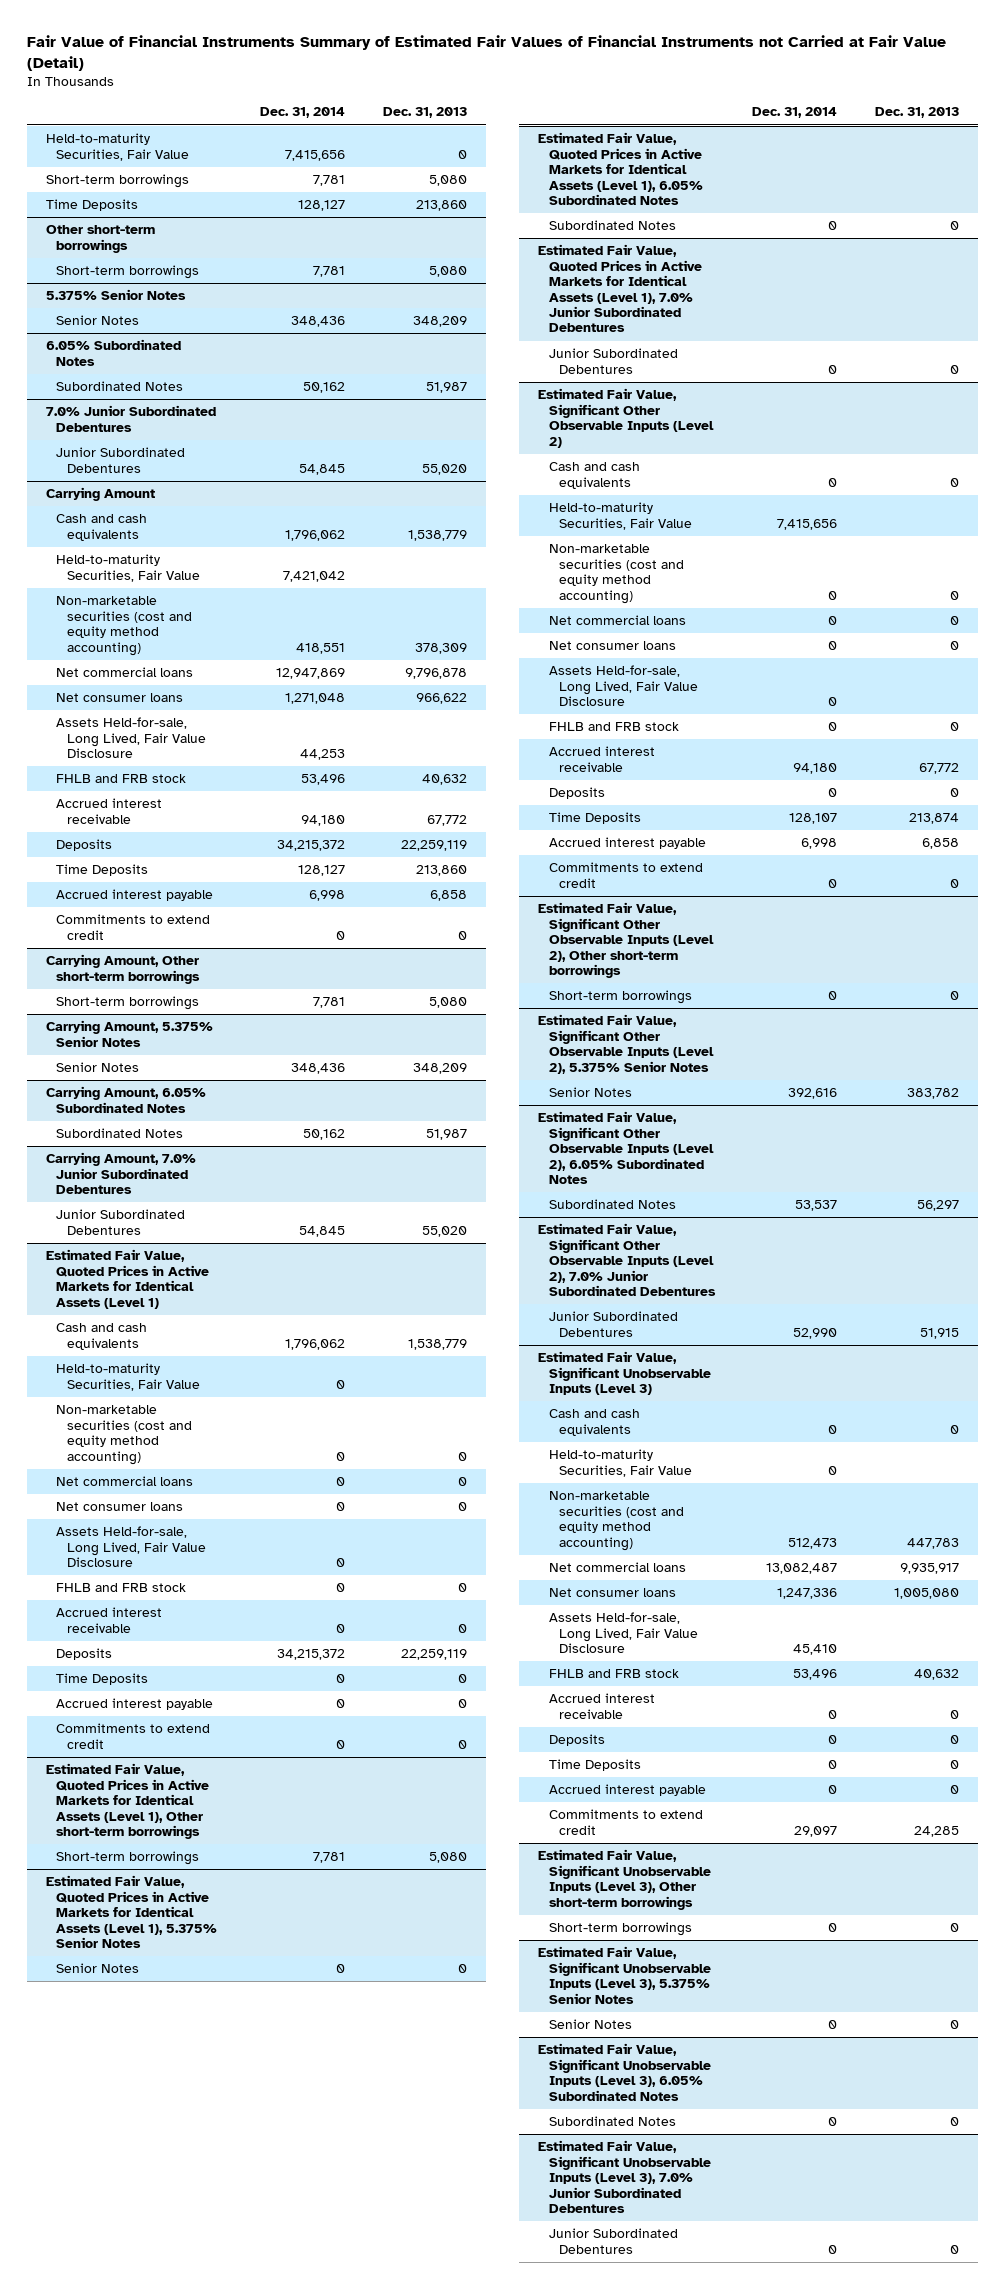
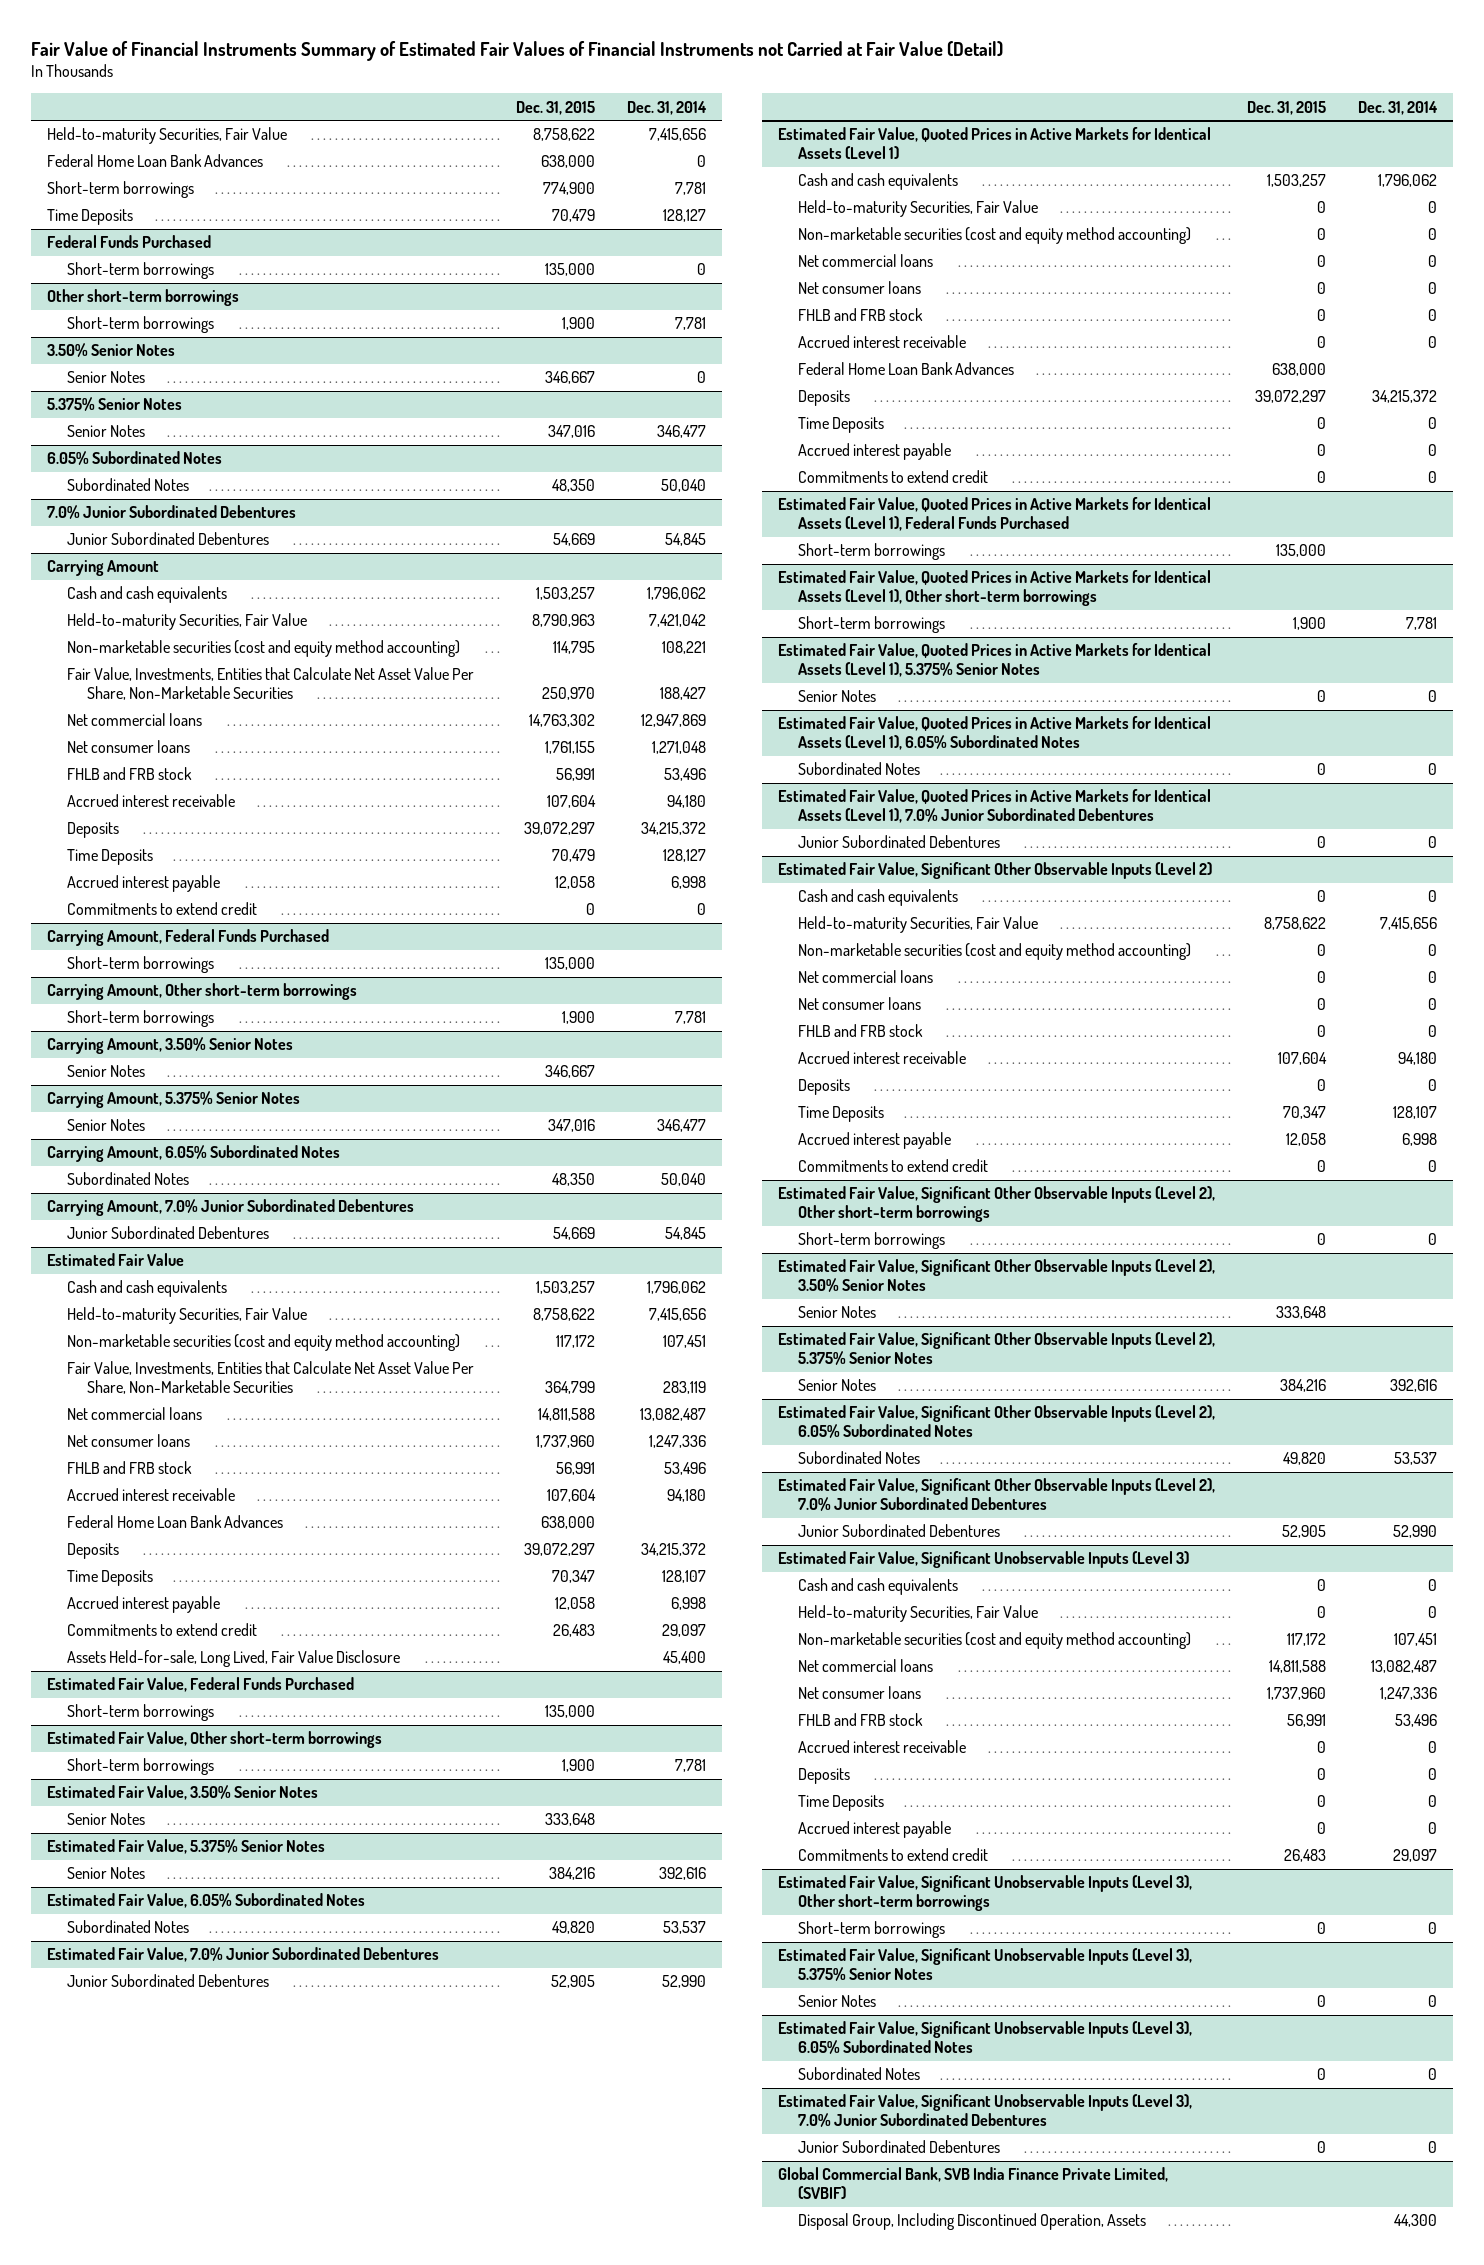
[382,107,467,119] Dec. 31, 2013 -> none
none -> [516,100,596,115] Dec. 31, 2015
none -> [47,154,264,168] Federal Home Loan Bank Advances
none -> [47,235,212,249] Federal Funds Purchased
none -> [67,262,215,280] Short-term borrowings
none -> [47,343,176,358] 3.50% Senior Notes
none -> [67,371,146,384] Senior Notes
[291,316,346,328] 348,436 -> [657,425,707,439] 346,477
[303,382,346,394] 50,162 -> [661,479,707,493] 50,040
[296,642,346,654] 418,551 -> [662,641,707,655] 108,221
none -> [67,667,475,701] Fair Value, Investments, Entities that Calculate Net Asset Value Per Share, Non-Marketable Securities
[56,717,207,759] Assets Held-for-sale, Long Lived, Fair Value Disclosure -> none
none -> [47,929,330,947] Carrying Amount, Federal Funds Purchased
none -> [67,956,215,974] Short-term borrowings
none -> [47,1037,294,1055] Carrying Amount, 3.50% Senior Notes
none -> [67,1065,146,1078] Senior Notes
[291,1063,346,1075] 348,436 -> [657,1119,707,1133] 346,477
[303,1129,346,1141] 50,162 -> [661,1173,707,1187] 50,040
none -> [47,1253,185,1267] Estimated Fair Value
none -> [67,1280,228,1298] Cash and cash equivalents
none -> [67,1307,308,1325] Held-to-maturity Securities, Fair Value
none -> [67,1334,461,1352] Non-marketable securities (cost and equity method accounting)
none -> [67,1361,475,1395] Fair Value, Investments, Entities that Calculate Net Asset Value Per Share, Non-Marketable Securities
none -> [67,1407,203,1421] Net commercial loans
none -> [67,1434,191,1448] Net consumer loans
none -> [67,1461,193,1475] FHLB and FRB stock
none -> [67,1488,236,1502] Accrued interest receivable
none -> [67,1515,284,1529] Federal Home Loan Bank Advances
none -> [67,1543,120,1560] Deposits
none -> [67,1570,154,1587] Time Deposits
none -> [67,1596,221,1614] Accrued interest payable
none -> [67,1623,258,1637] Commitments to extend credit
none -> [67,1650,401,1668] Assets Held-for-sale, Long Lived, Fair Value Disclosure
none -> [47,1677,355,1693] Estimated Fair Value, Federal Funds Purchased
none -> [67,1704,215,1722] Short-term borrowings
none -> [47,1731,383,1749] Estimated Fair Value, Other short-term borrowings
none -> [67,1758,215,1776] Short-term borrowings
none -> [47,1785,319,1801] Estimated Fair Value, 3.50% Senior Notes
none -> [67,1813,146,1826] Senior Notes
none -> [47,1839,326,1855] Estimated Fair Value, 5.375% Senior Notes
none -> [67,1867,146,1880] Senior Notes
none -> [47,1893,366,1909] Estimated Fair Value, 6.05% Subordinated Notes
none -> [67,1920,190,1934] Subordinated Notes
none -> [47,1947,440,1963] Estimated Fair Value, 7.0% Junior Subordinated Debentures
none -> [67,1974,270,1988] Junior Subordinated Debentures
[56,1526,207,1568] Assets Held-for-sale, Long Lived, Fair Value Disclosure -> none
none -> [798,362,1015,376] Federal Home Loan Bank Advances
none -> [777,497,1211,532] Estimated Fair Value, Quoted Prices in Active Markets for Identical Assets (Level 1), Federal Funds Purchased
none -> [798,543,946,561] Short-term borrowings
[548,665,699,707] Assets Held-for-sale, Long Lived, Fair Value Disclosure -> none
none -> [777,1259,1215,1293] Estimated Fair Value, Significant Other Observable Inputs (Level 2), 3.50% Senior Notes
none -> [798,1306,877,1319] Senior Notes
[788,1537,838,1549] 512,473 -> [1394,1633,1438,1647] 107,451
[548,1612,699,1654] Assets Held-for-sale, Long Lived, Fair Value Disclosure -> none
none -> [777,2167,1168,2200] Global Commercial Bank, SVB India Finance Private Limited, (SVBIF)
none -> [798,2213,1147,2231] Disposal Group, Including Discontinued Operation, Assets

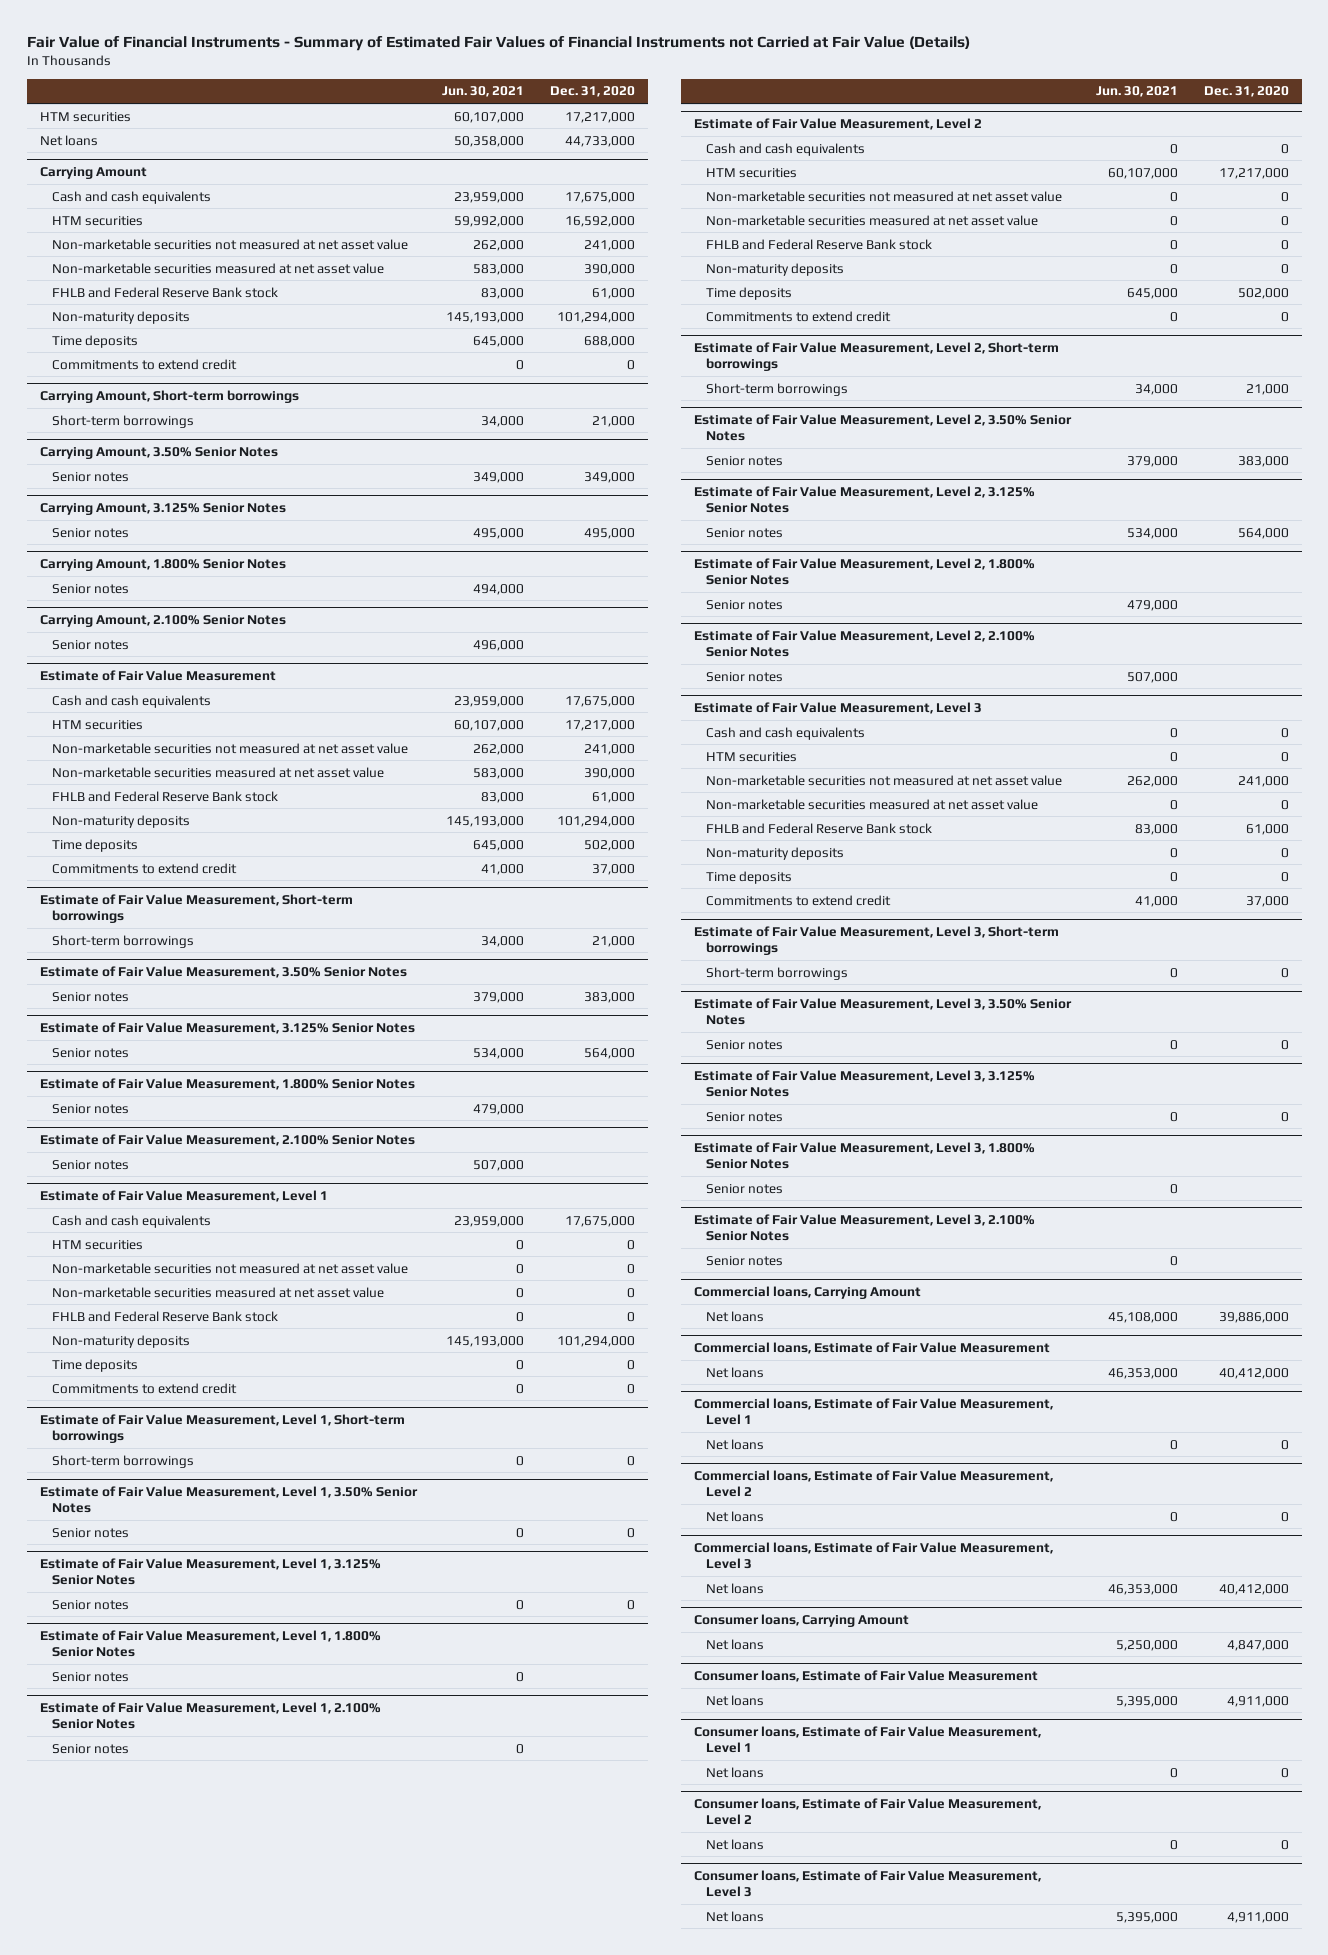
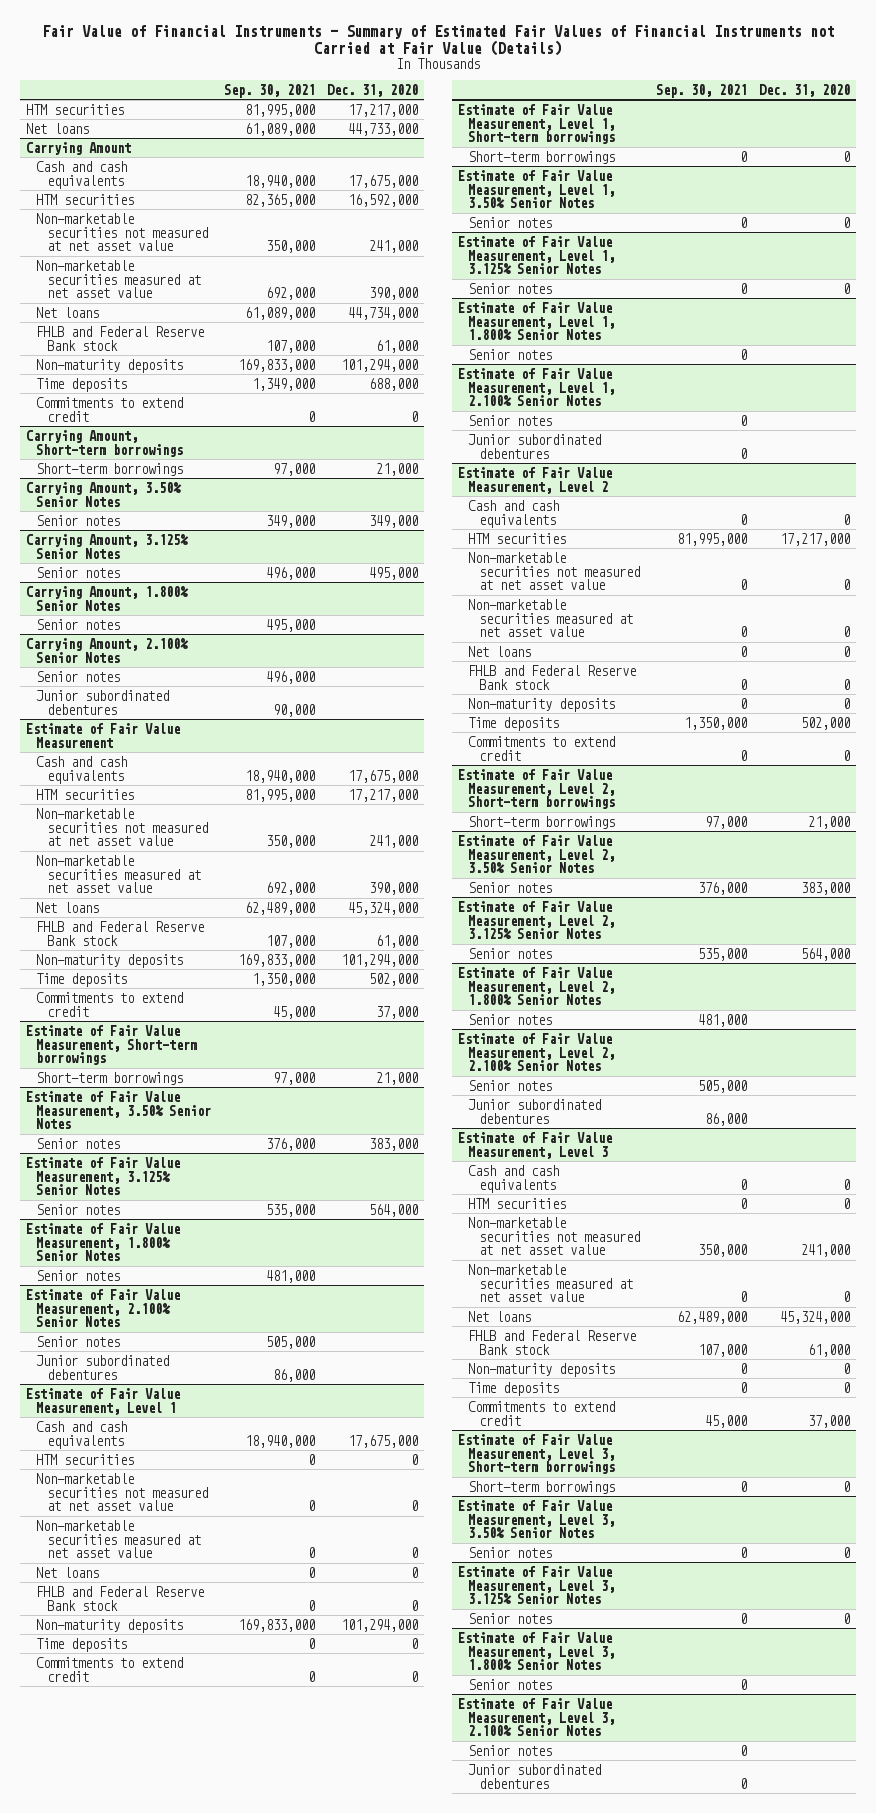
[442,86,525,98] Jun. 30, 2021 -> none
none -> [223,83,315,98] Sep. 30, 2021
none -> [36,306,100,318] Net loans
none -> [36,689,170,715] Junior subordinated debentures
none -> [36,901,100,913] Net loans
none -> [36,1354,170,1380] Junior subordinated debentures
none -> [36,1566,100,1578] Net loans
none -> [468,433,602,459] Junior subordinated debentures
none -> [468,645,532,657] Net loans
none -> [468,1098,602,1124] Junior subordinated debentures
none -> [468,1310,532,1322] Net loans
[693,1286,921,1300] Commercial loans, Carrying Amount -> none
[705,1310,764,1322] Net loans -> none
[693,1342,1050,1355] Commercial loans, Estimate of Fair Value Measurement -> none
[705,1366,764,1378] Net loans -> none
[693,1398,1053,1426] Commercial loans, Estimate of Fair Value Measurement, Level 1 -> none
[705,1438,764,1450] Net loans -> none
[693,1470,1053,1498] Commercial loans, Estimate of Fair Value Measurement, Level 2 -> none
[705,1510,764,1522] Net loans -> none
[693,1542,1053,1570] Commercial loans, Estimate of Fair Value Measurement, Level 3 -> none
[705,1582,764,1594] Net loans -> none
[693,1614,909,1628] Consumer loans, Carrying Amount -> none
[705,1638,764,1650] Net loans -> none
[693,1670,1038,1683] Consumer loans, Estimate of Fair Value Measurement -> none
[705,1694,764,1706] Net loans -> none
[693,1726,1041,1754] Consumer loans, Estimate of Fair Value Measurement, Level 1 -> none
[705,1766,764,1778] Net loans -> none
[693,1798,1041,1826] Consumer loans, Estimate of Fair Value Measurement, Level 2 -> none
[705,1838,764,1850] Net loans -> none
[693,1870,1041,1898] Consumer loans, Estimate of Fair Value Measurement, Level 3 -> none
[705,1910,764,1922] Net loans -> none
none -> [468,1763,602,1789] Junior subordinated debentures

